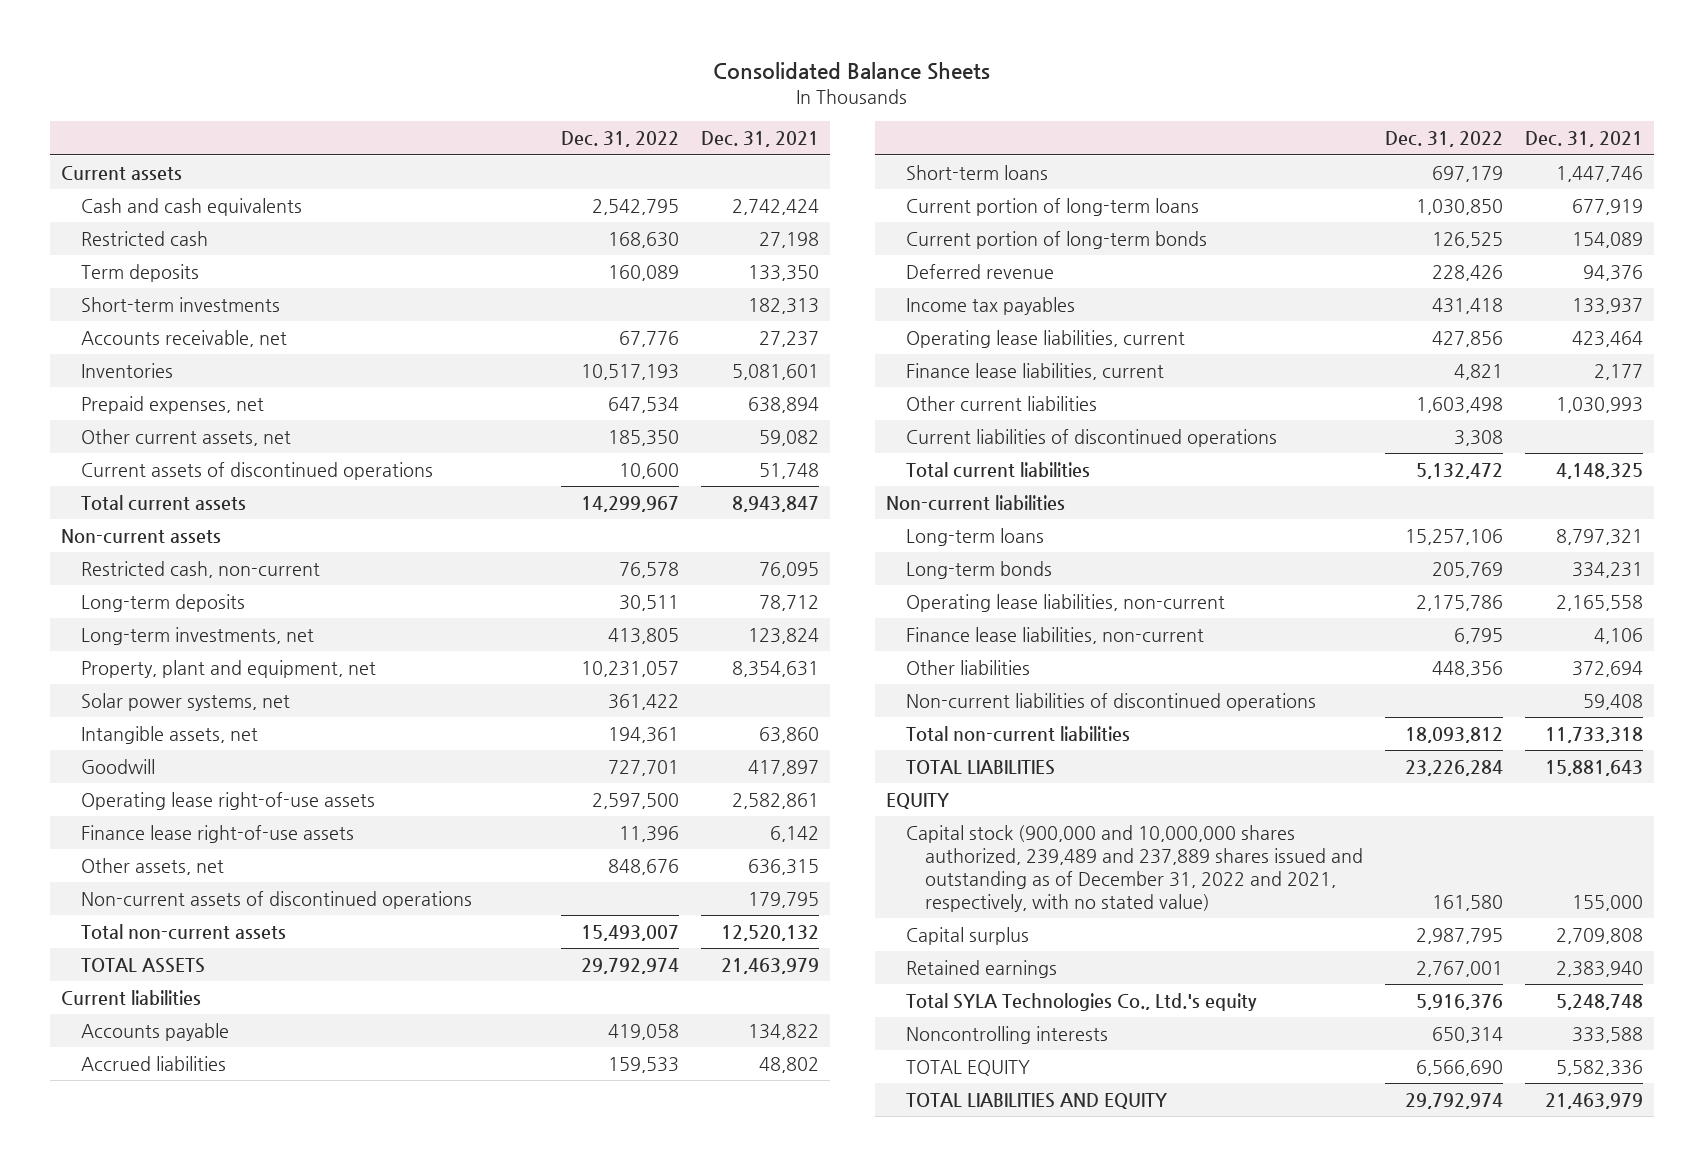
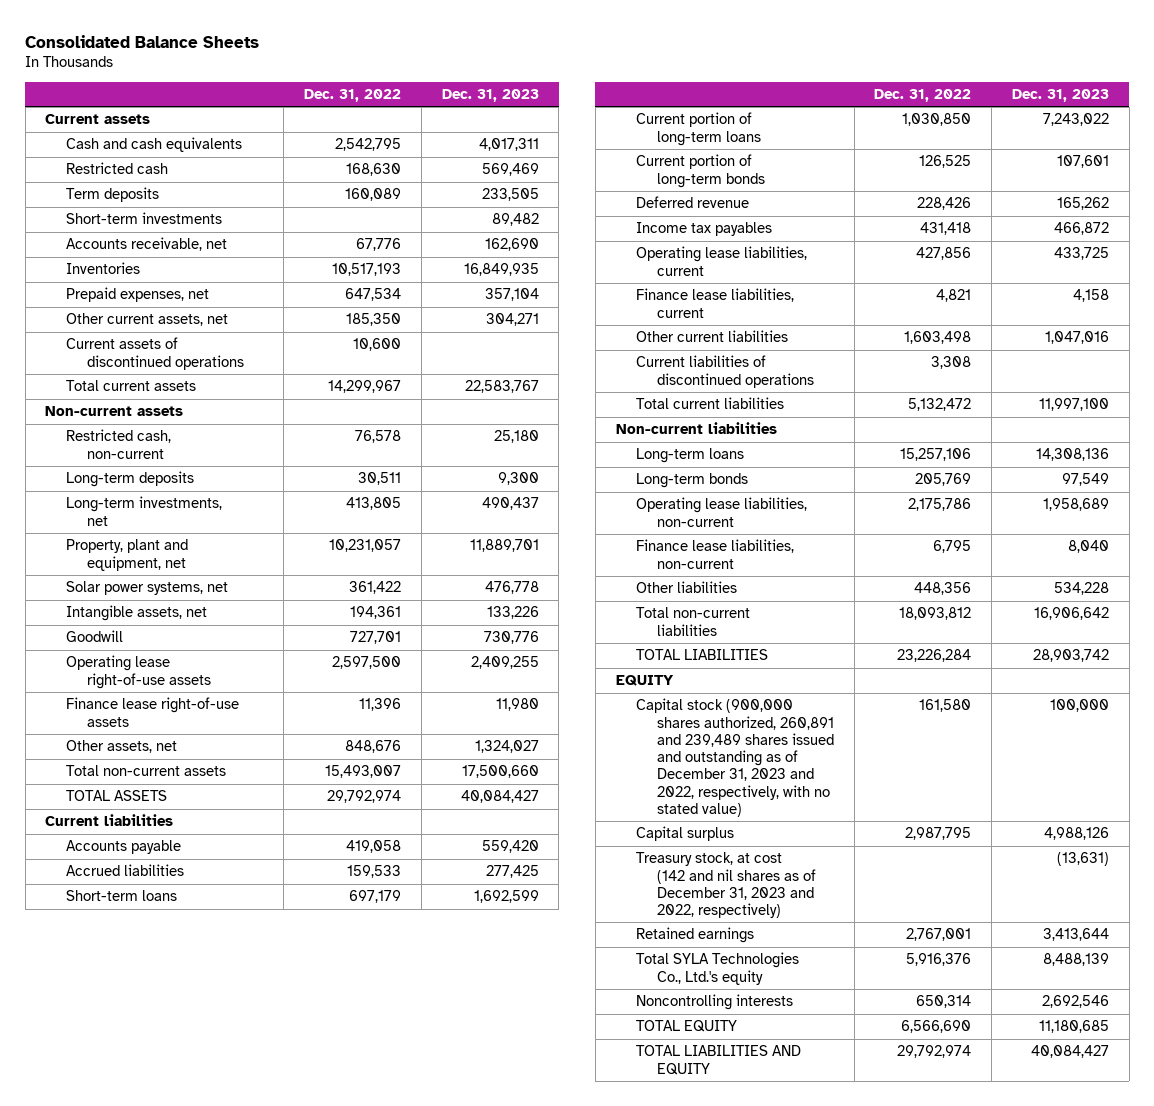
[700,131,819,148] Dec. 31, 2021 -> none
none -> [441,89,539,103] Dec. 31, 2023
[80,891,472,910] Non-current assets of discontinued operations -> none
[905,693,1316,712] Non-current liabilities of discontinued operations -> none
[905,825,1364,913] Capital stock (900,000 and 10,000,000 shares authorized, 239,489 and 237,889 shares issued and outstanding as of December 31, 2022 and 2021, respectively, with no stated value) -> [636,698,834,818] Capital stock (900,000 shares authorized, 260,891 and 239,489 shares issued and outstanding as of December 31, 2023 and 2022, respectively, with no stated value)
none -> [636,852,816,919] Treasury stock, at cost (142 and nil shares as of December 31, 2023 and 2022, respectively)

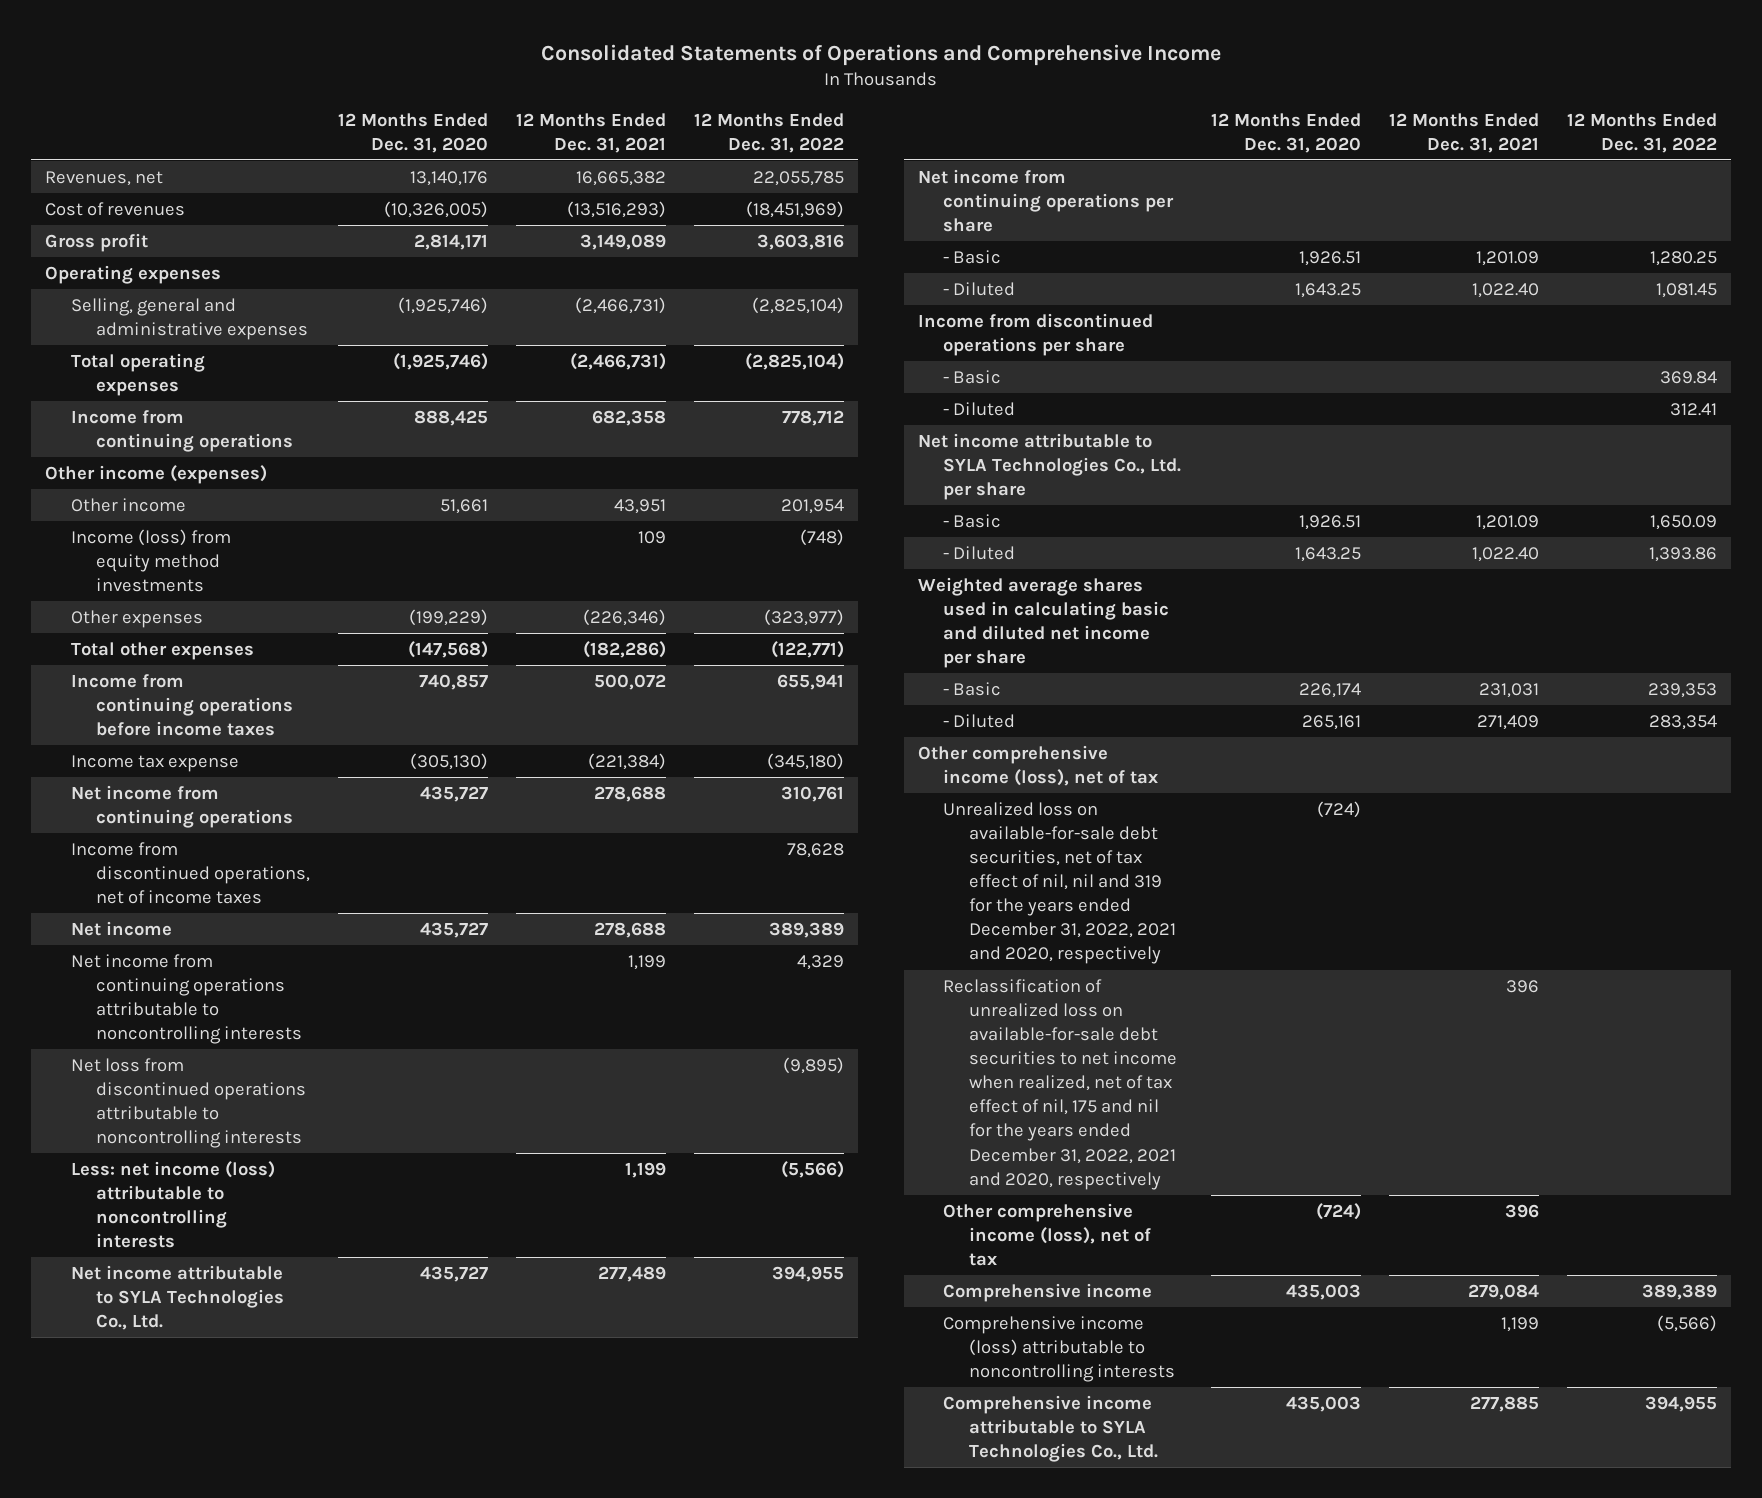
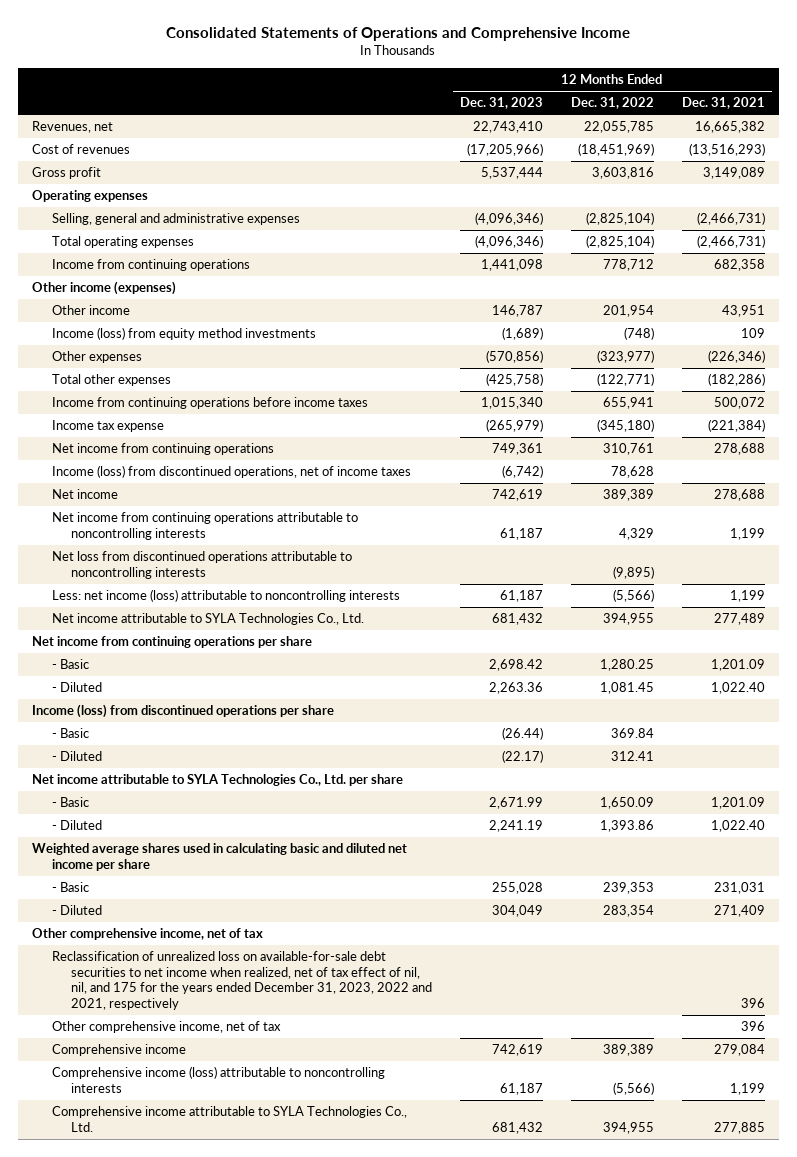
[337,112,488,153] 12 Months Ended Dec. 31, 2020 -> none
none -> [460,97,544,110] Dec. 31, 2023
[70,841,310,905] Income from discontinued operations, net of income taxes -> [51,465,411,479] Income (loss) from discontinued operations, net of income taxes
[918,312,1154,356] Income from discontinued operations per share -> [32,704,335,719] Income (loss) from discontinued operations per share
[943,801,1176,965] Unrealized loss on available-for-sale debt securities, net of tax effect of nil, nil and 319 for the years ended December 31, 2022, 2021 and 2020, respectively -> none
[918,744,1159,786] Other comprehensive income (loss), net of tax -> [32,928,264,941] Other comprehensive income, net of tax
[943,978,1177,1190] Reclassification of unrealized loss on available-for-sale debt securities to net income when realized, net of tax effect of nil, 175 and nil for the years ended December 31, 2022, 2021 and 2020, respectively -> [51,951,433,1010] Reclassification of unrealized loss on available-for-sale debt securities to net income when realized, net of tax effect of nil, nil, and 175 for the years ended December 31, 2023, 2022 and 2021, respectively
[943,1202,1151,1267] Other comprehensive income (loss), net of tax -> [51,1021,281,1034] Other comprehensive income, net of tax

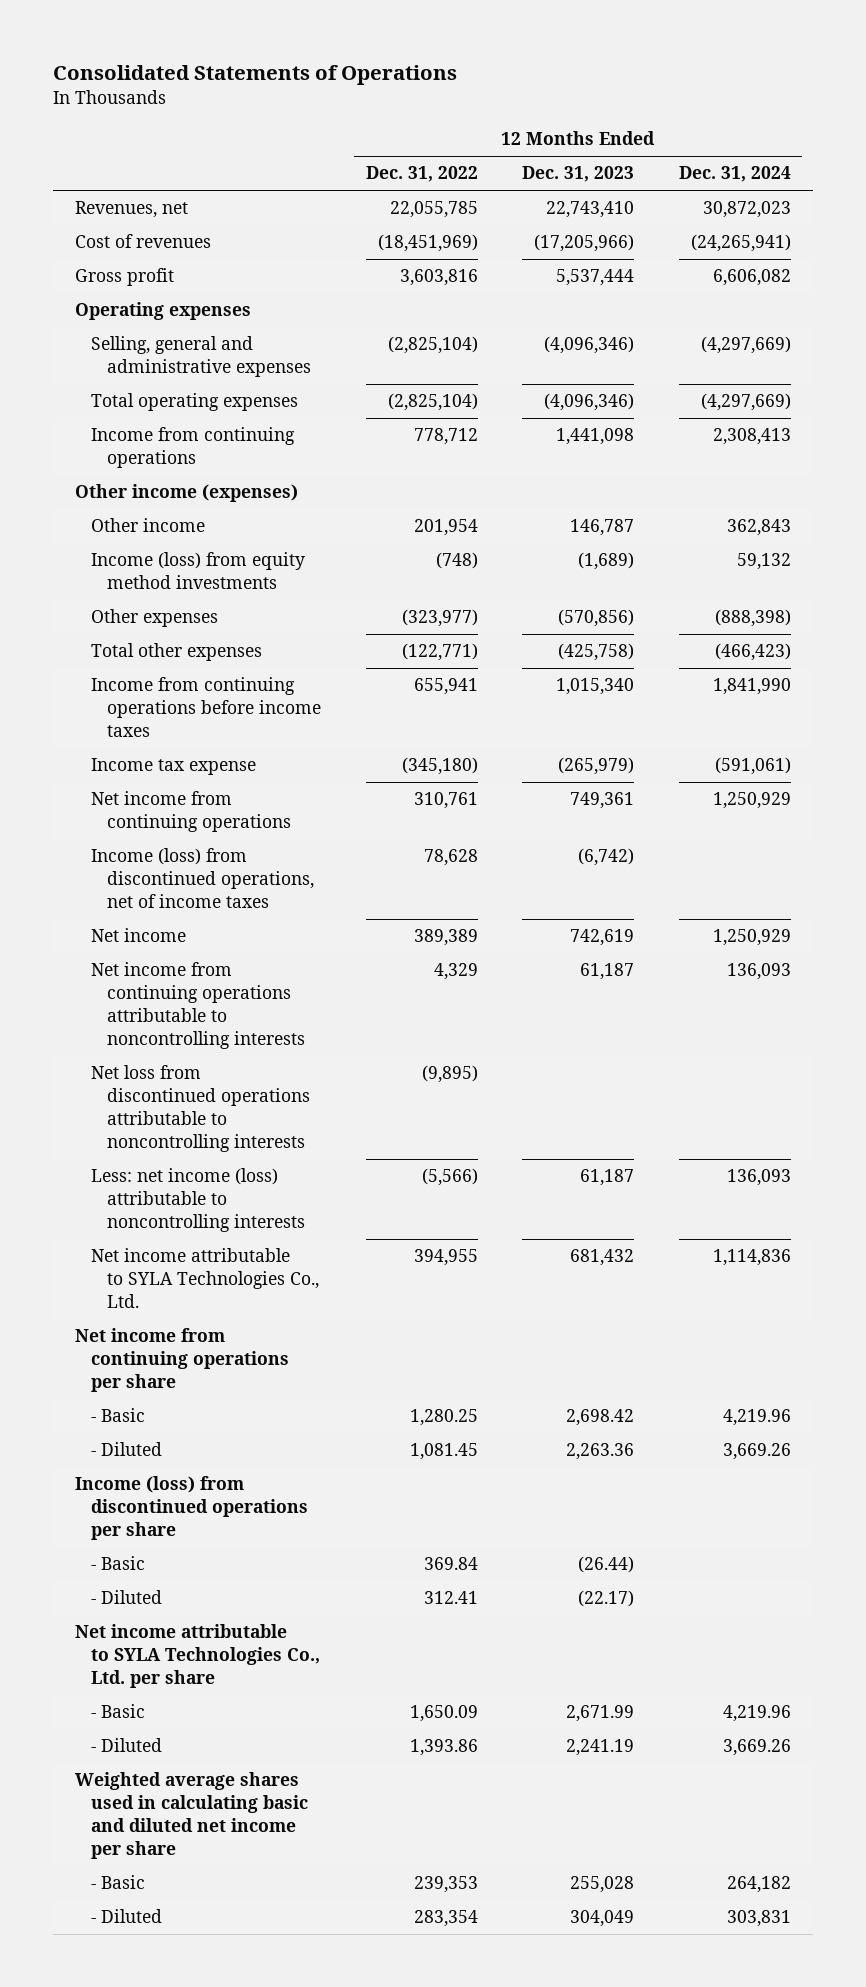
[166,27,631,42] Consolidated Statements of Operations and Comprehensive Income -> [53,65,458,86] Consolidated Statements of Operations
[681,97,765,110] Dec. 31, 2021 -> none
none -> [678,166,791,183] Dec. 31, 2024
[32,928,264,941] Other comprehensive income, net of tax -> none
[51,951,433,1010] Reclassification of unrealized loss on available-for-sale debt securities to net income when realized, net of tax effect of nil, nil, and 175 for the years ended December 31, 2023, 2022 and 2021, respectively -> none
[51,1021,281,1034] Other comprehensive income, net of tax -> none
[51,1044,186,1057] Comprehensive income -> none
[51,1066,385,1093] Comprehensive income (loss) attributable to noncontrolling interests -> none
[51,1106,407,1132] Comprehensive income attributable to SYLA Technologies Co., Ltd. -> none

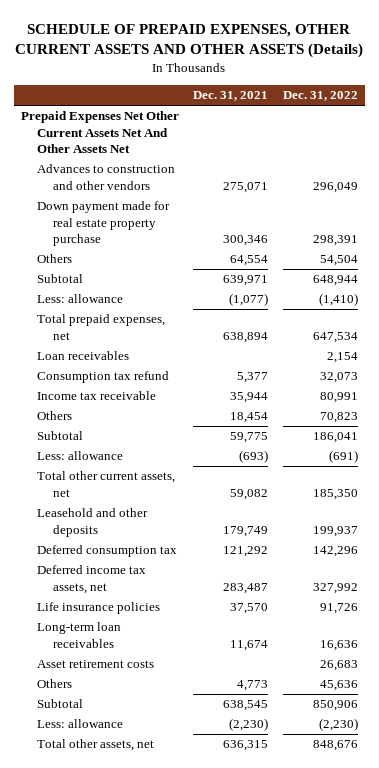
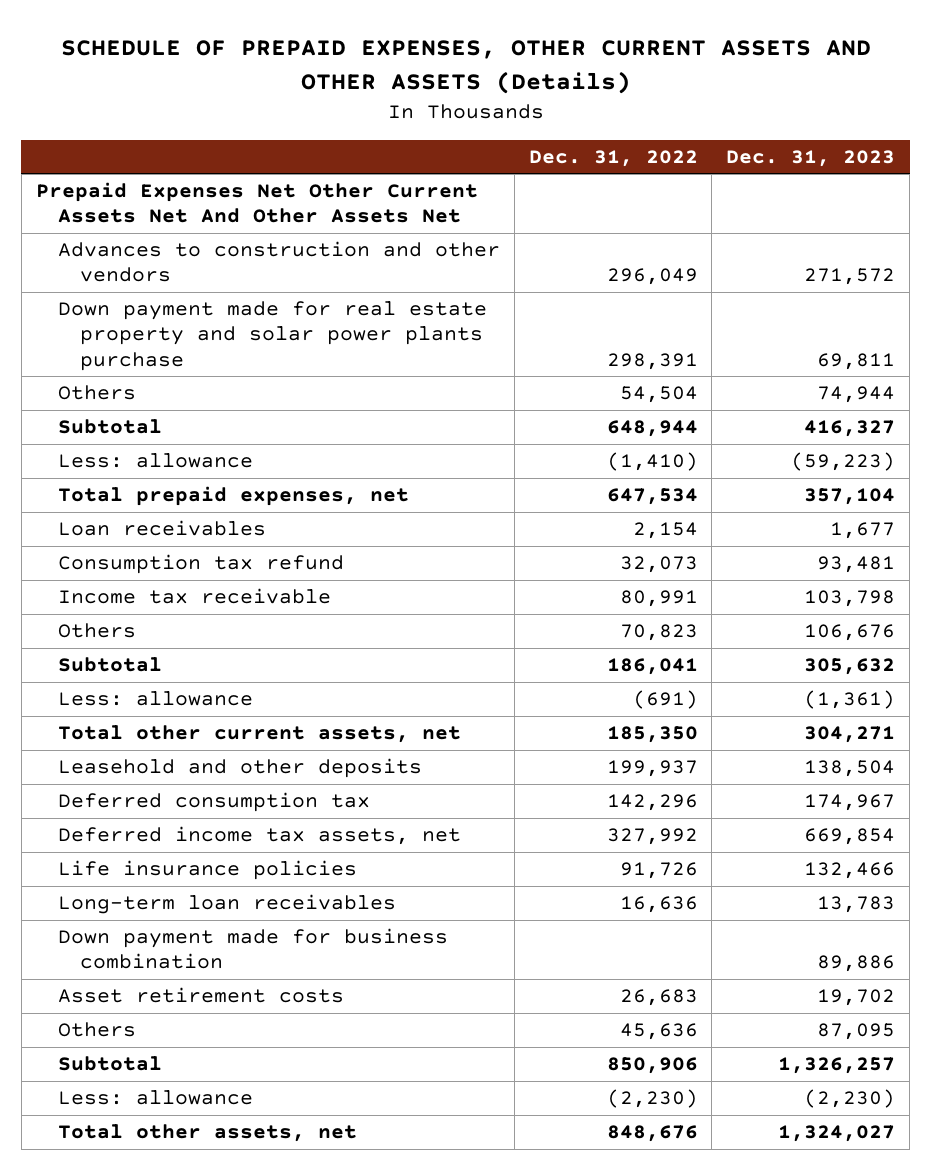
[193,91,269,102] Dec. 31, 2021 -> none
none -> [726,149,896,167] Dec. 31, 2023
[36,201,170,247] Down payment made for real estate property purchase -> [57,301,487,371] Down payment made for real estate property and solar power plants purchase
none -> [57,928,448,970] Down payment made for business combination

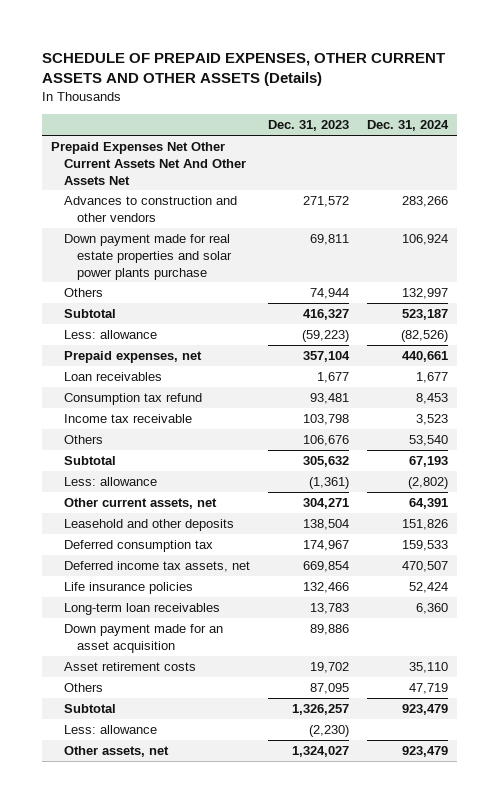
[528,149,698,167] Dec. 31, 2022 -> none
none -> [367,120,450,132] Dec. 31, 2024
[57,301,487,371] Down payment made for real estate property and solar power plants purchase -> [64,233,232,280] Down payment made for real estate properties and solar power plants purchase
[57,486,409,507] Total prepaid expenses, net -> [64,350,203,363] Prepaid expenses, net
[57,725,461,744] Total other current assets, net -> [64,497,218,509] Other current assets, net
[57,928,448,970] Down payment made for business combination -> [64,623,224,653] Down payment made for an asset acquisition
[57,1124,357,1143] Total other assets, net -> [64,745,170,757] Other assets, net

